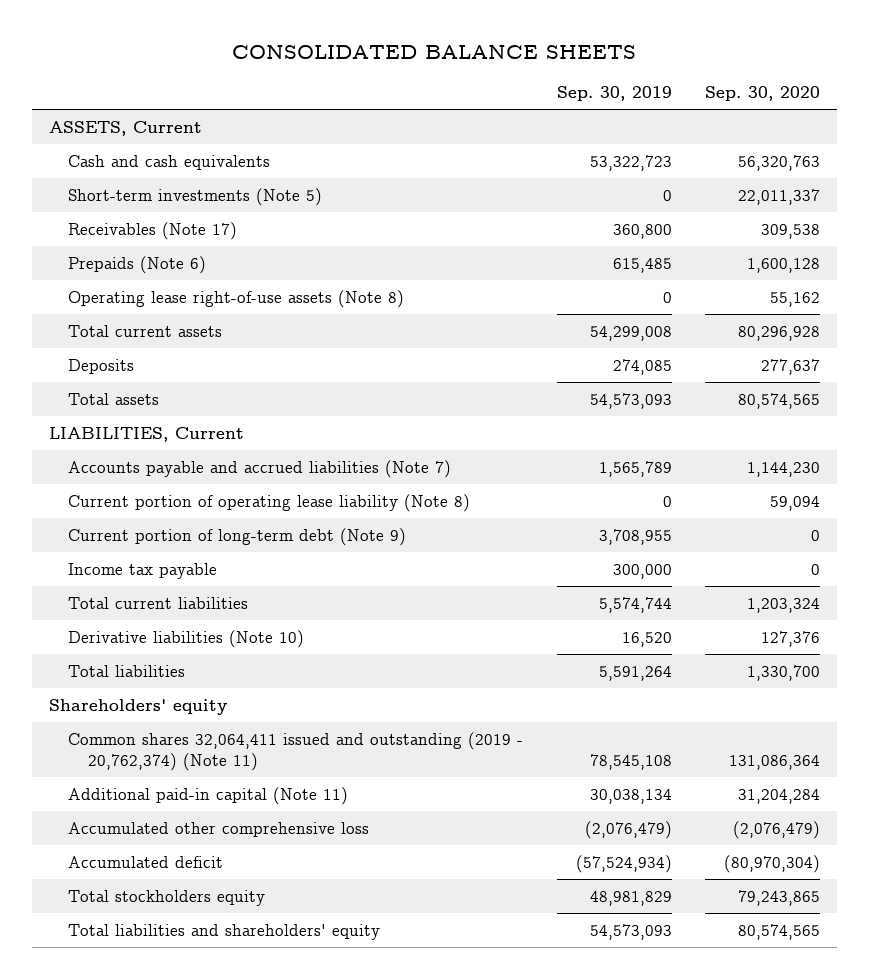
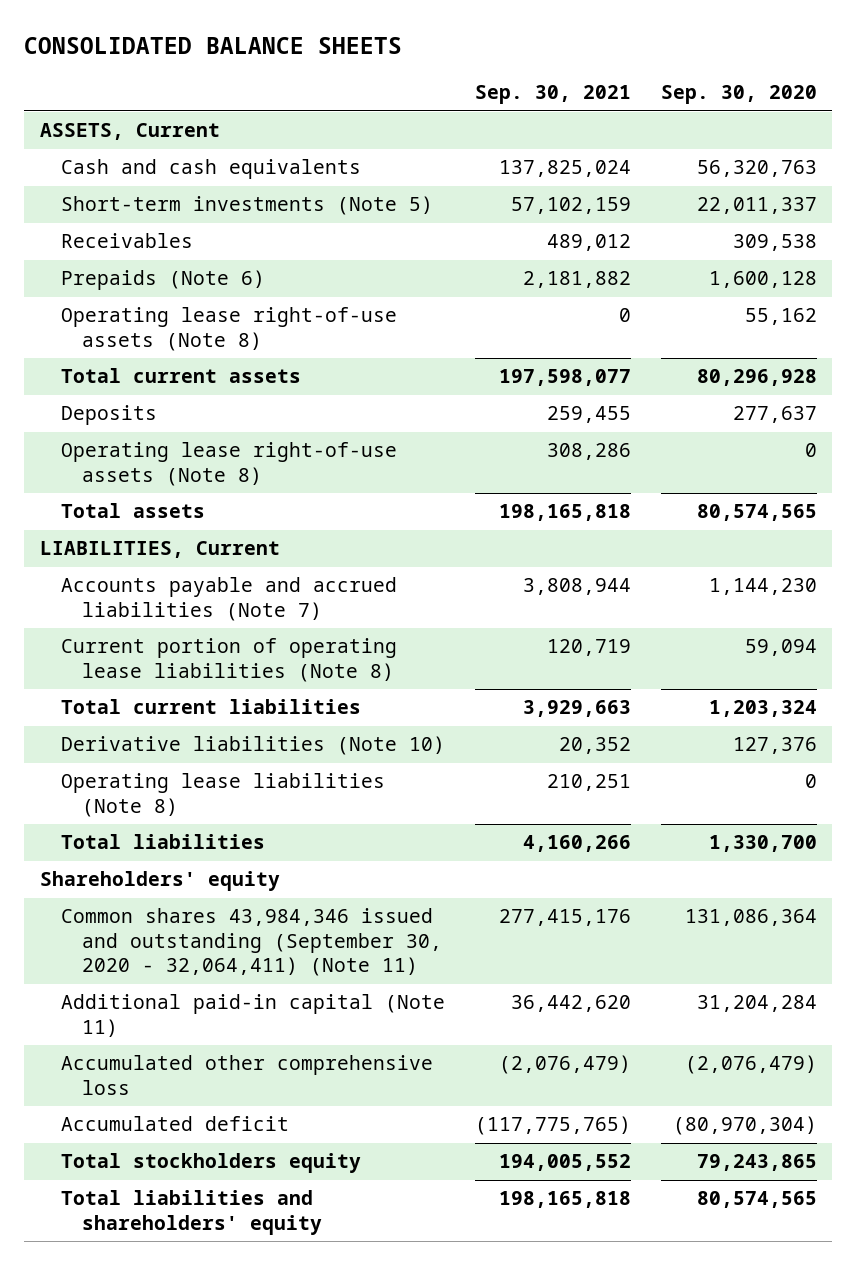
[556,86,672,102] Sep. 30, 2019 -> none
none -> [475,85,632,105] Sep. 30, 2021
[68,221,238,240] Receivables (Note 17) -> [60,233,193,249] Receivables
none -> [60,442,397,486] Operating lease right-of-use assets (Note 8)
[68,527,407,546] Current portion of long-term debt (Note 9) -> none
[68,562,218,579] Income tax payable -> none
[68,493,471,512] Current portion of operating lease liability (Note 8) -> [60,638,397,682] Current portion of operating lease liabilities (Note 8)
none -> [60,773,385,817] Operating lease liabilities (Note 8)
[68,731,524,772] Common shares 32,064,411 issued and outstanding (2019 - 20,762,374) (Note 11) -> [60,908,443,977] Common shares 43,984,346 issued and outstanding (September 30, 2020 - 32,064,411) (Note 11)

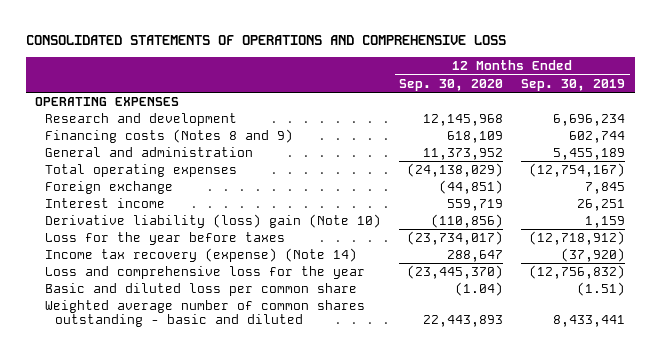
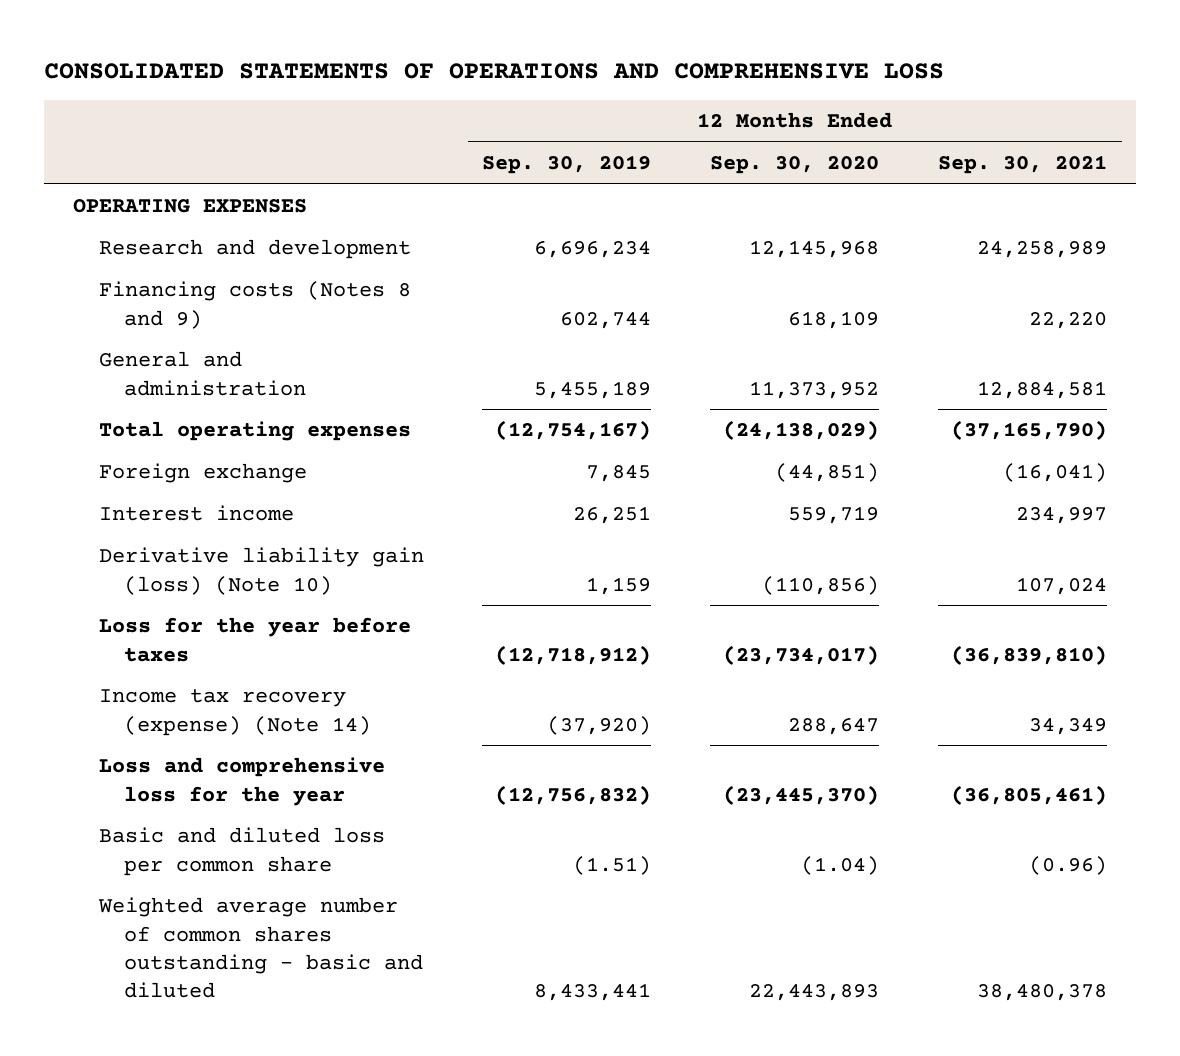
none -> [937,154,1107,174] Sep. 30, 2021
[44,213,381,228] Derivative liability (loss) gain (Note 10) -> [98,547,424,595] Derivative liability gain (loss) (Note 10)

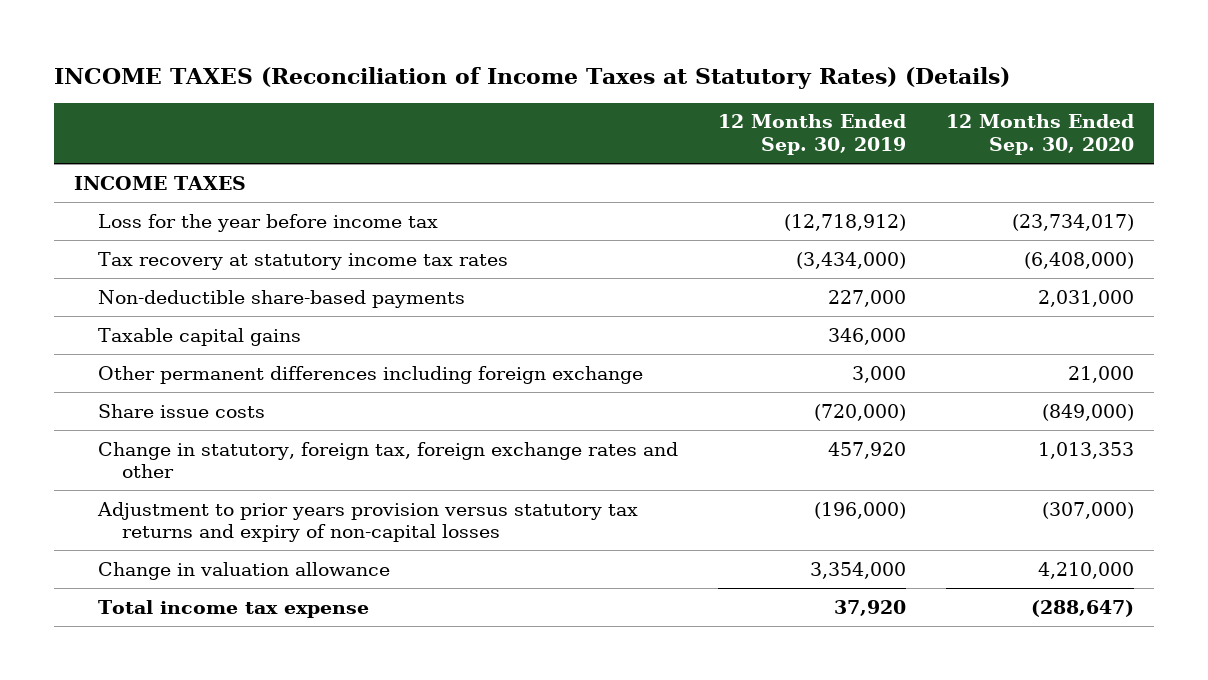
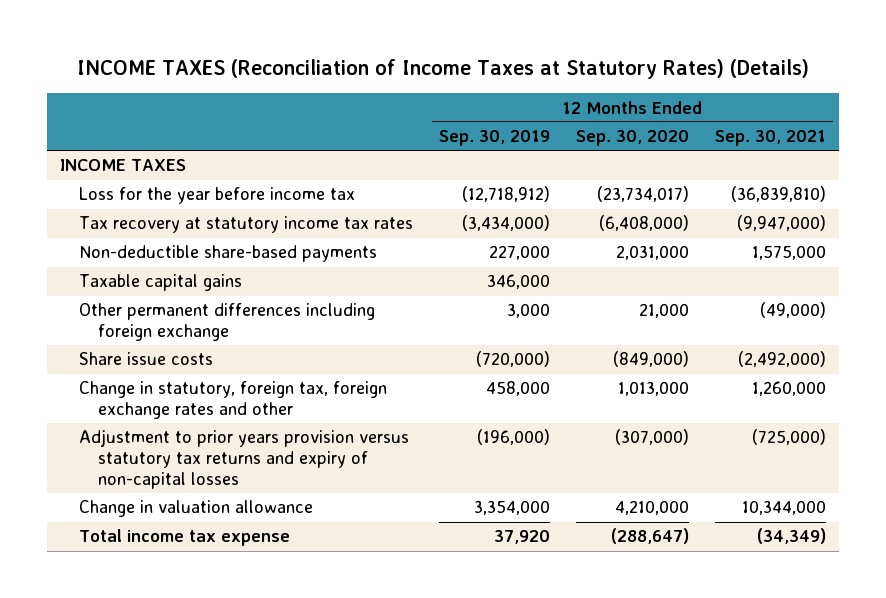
none -> [715,130,827,147] Sep. 30, 2021
[827,441,906,459] 457,920 -> [485,381,550,397] 458,000
[1037,441,1134,459] 1,013,353 -> [617,381,689,397] 1,013,000

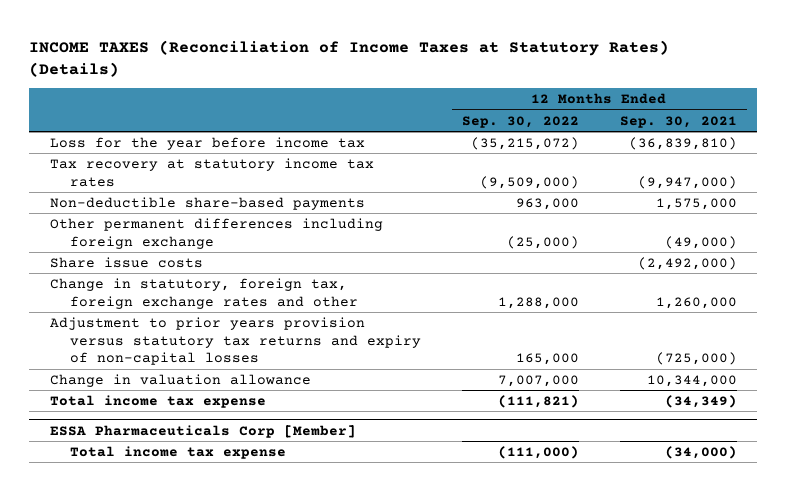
[438,130,550,147] Sep. 30, 2019 -> none
[575,130,689,147] Sep. 30, 2020 -> none
none -> [461,115,579,128] Sep. 30, 2022
[60,159,187,172] INCOME TAXES -> none
[78,274,242,292] Taxable capital gains -> none
none -> [49,424,356,438] ESSA Pharmaceuticals Corp [Member]
none -> [69,445,286,459] Total income tax expense

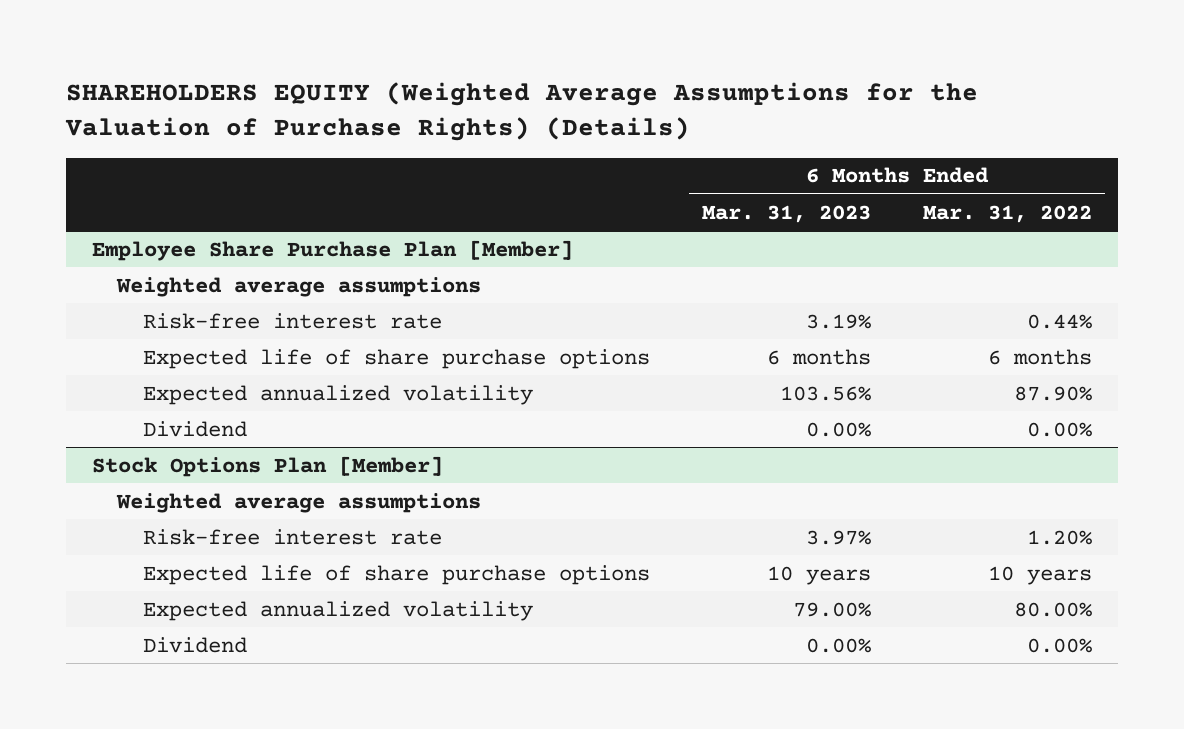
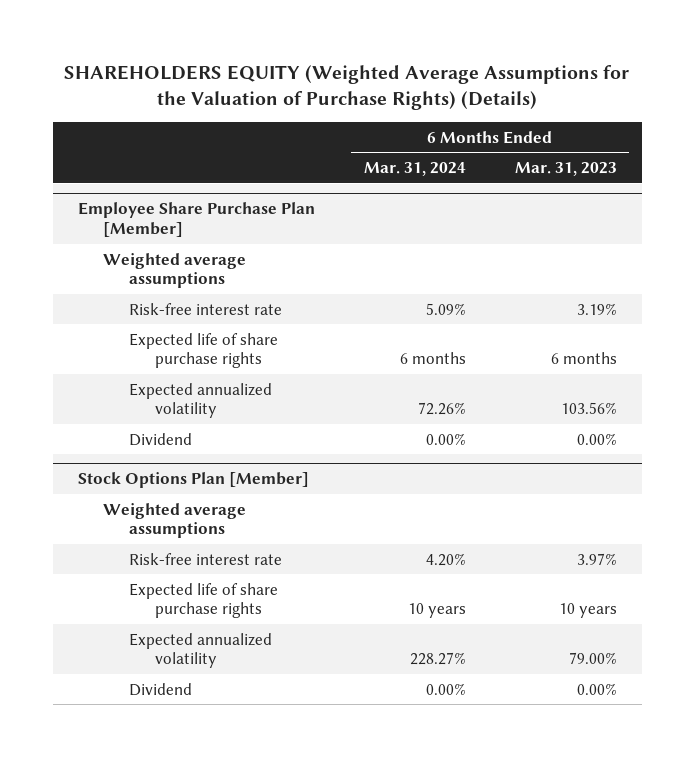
[923,204,1093,223] Mar. 31, 2022 -> none
none -> [363,161,466,176] Mar. 31, 2024
[142,348,650,369] Expected life of share purchase options -> [129,332,279,369] Expected life of share purchase rights
[142,564,650,585] Expected life of share purchase options -> [129,582,279,619] Expected life of share purchase rights

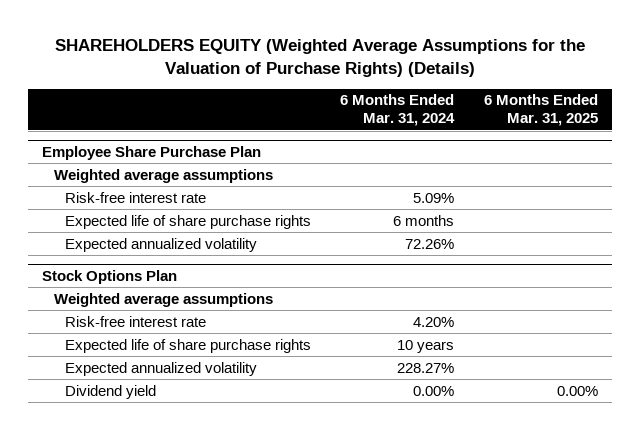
[514,161,617,176] Mar. 31, 2023 -> none
none -> [483,94,598,127] 6 Months Ended Mar. 31, 2025
[77,202,315,238] Employee Share Purchase Plan [Member] -> [42,145,262,160] Employee Share Purchase Plan
[129,432,193,446] Dividend -> none
[77,472,309,489] Stock Options Plan [Member] -> [42,269,178,284] Stock Options Plan
[129,682,193,696] Dividend -> [65,384,157,399] Dividend yield

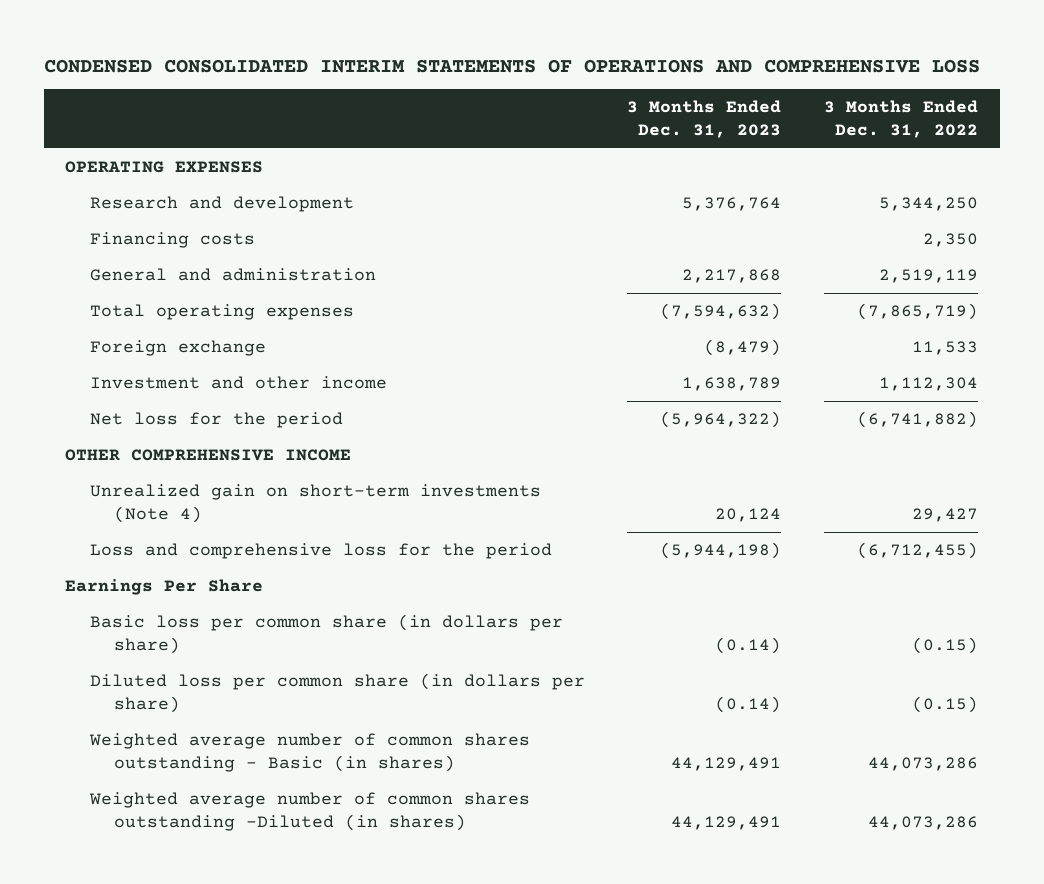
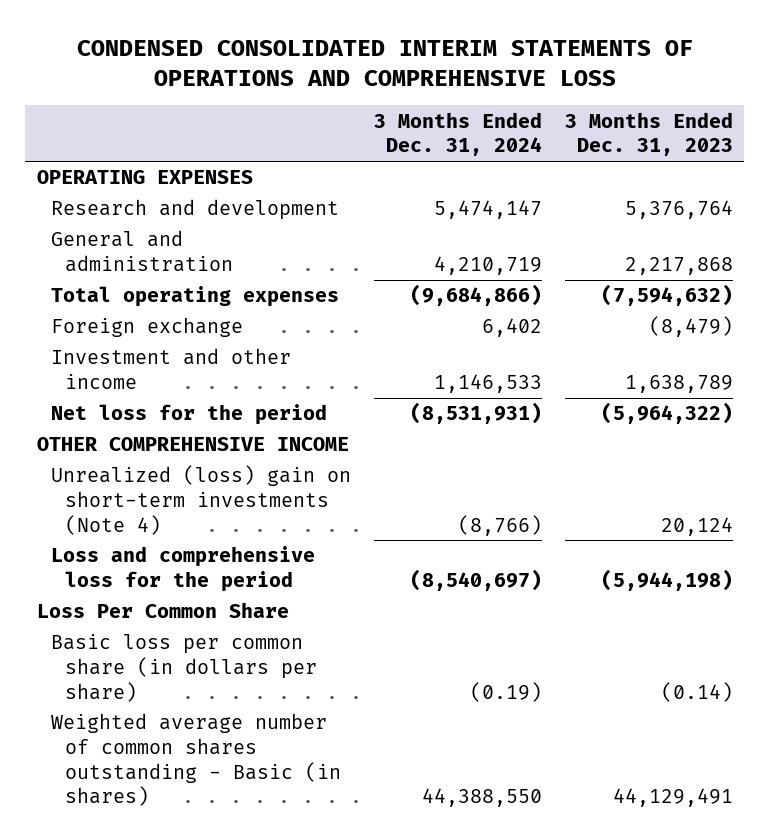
[824,100,979,139] 3 Months Ended Dec. 31, 2022 -> none
none -> [373,111,542,157] 3 Months Ended Dec. 31, 2024
[89,232,255,249] Financing costs -> none
[89,484,541,523] Unrealized gain on short-term investments (Note 4) -> [50,465,351,535] Unrealized (loss) gain on short-term investments (Note 4)
[65,579,264,596] Earnings Per Share -> [36,602,289,619] Loss Per Common Share
[89,673,585,713] Diluted loss per common share (in dollars per share) -> none
[88,792,530,831] Weighted average number of common shares outstanding -Diluted (in shares) -> none

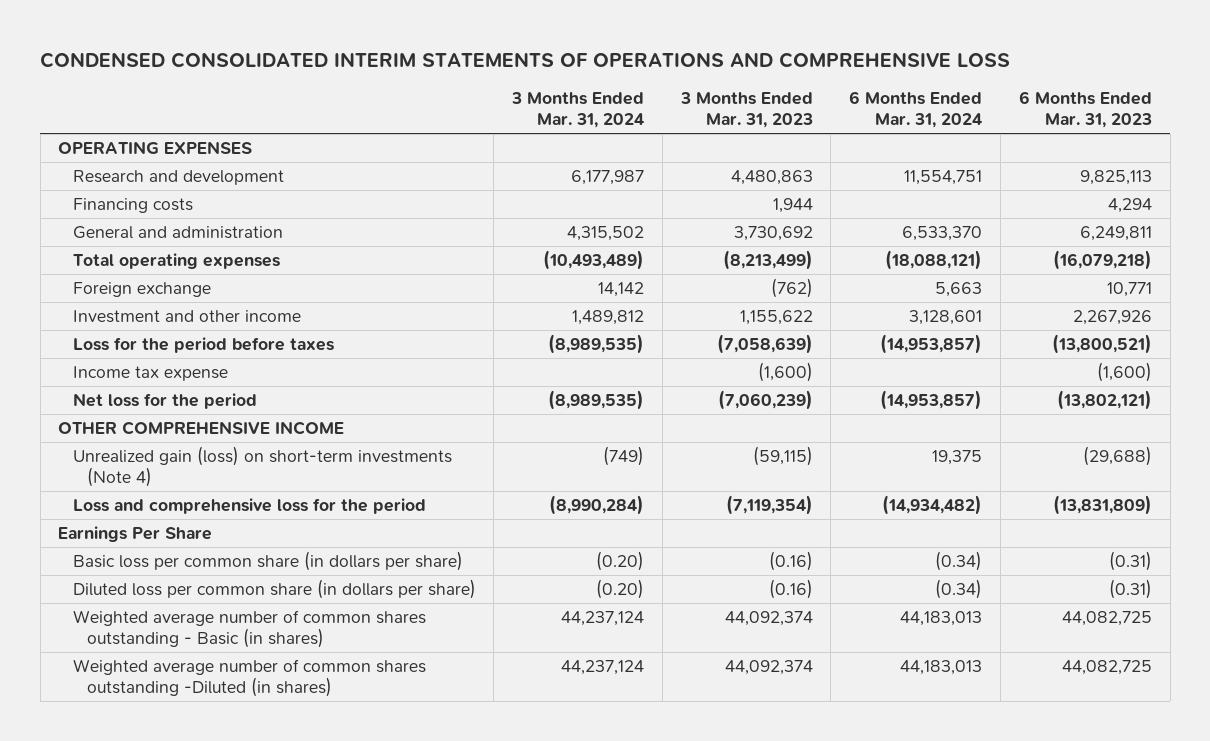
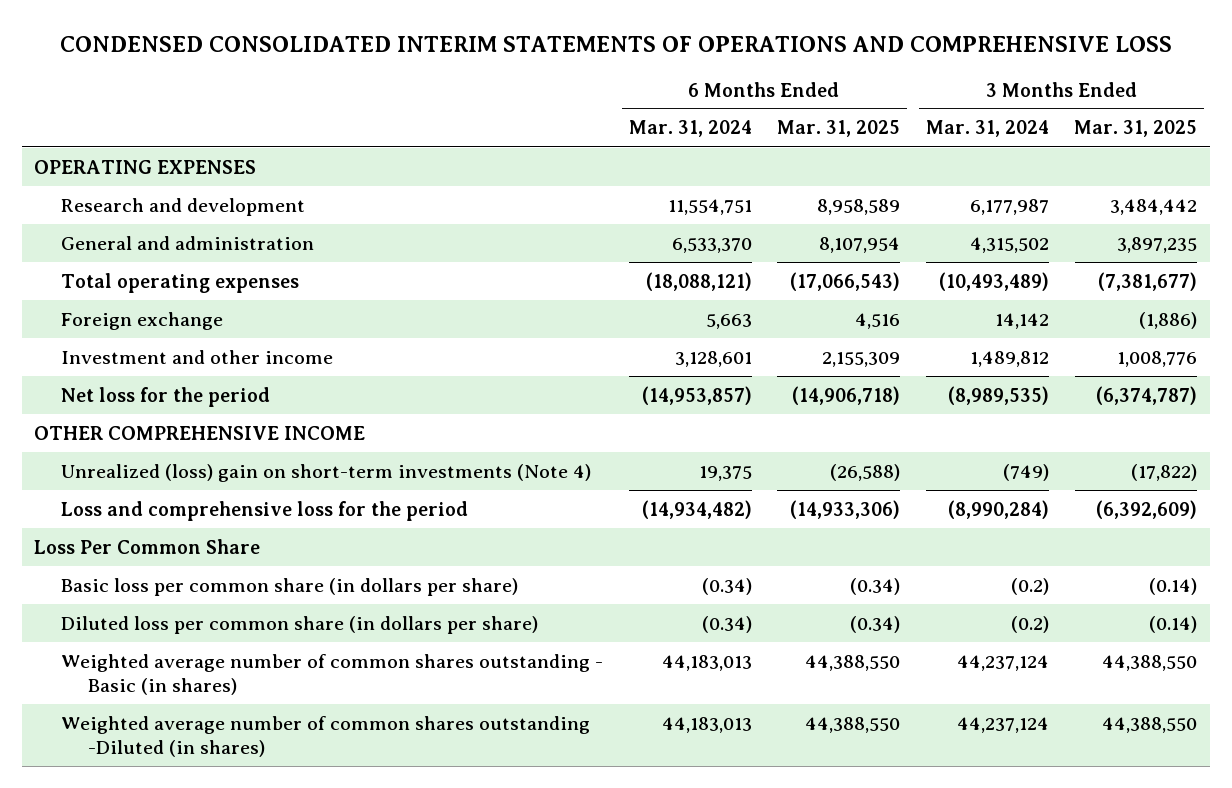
[679,92,813,129] 3 Months Ended Mar. 31, 2023 -> none
[1018,91,1152,129] 6 Months Ended Mar. 31, 2023 -> none
none -> [777,120,901,138] Mar. 31, 2025
none -> [1074,120,1198,138] Mar. 31, 2025
[72,197,193,213] Financing costs -> none
[72,336,334,353] Loss for the period before taxes -> none
[72,365,228,381] Income tax expense -> none
[72,445,452,487] Unrealized gain (loss) on short-term investments (Note 4) -> [61,463,592,482] Unrealized (loss) gain on short-term investments (Note 4)
[58,525,213,542] Earnings Per Share -> [34,538,261,554] Loss Per Common Share
[596,550,645,571] (0.20) -> [1010,577,1049,595] (0.2)
[596,578,645,599] (0.20) -> [1010,615,1049,633] (0.2)

